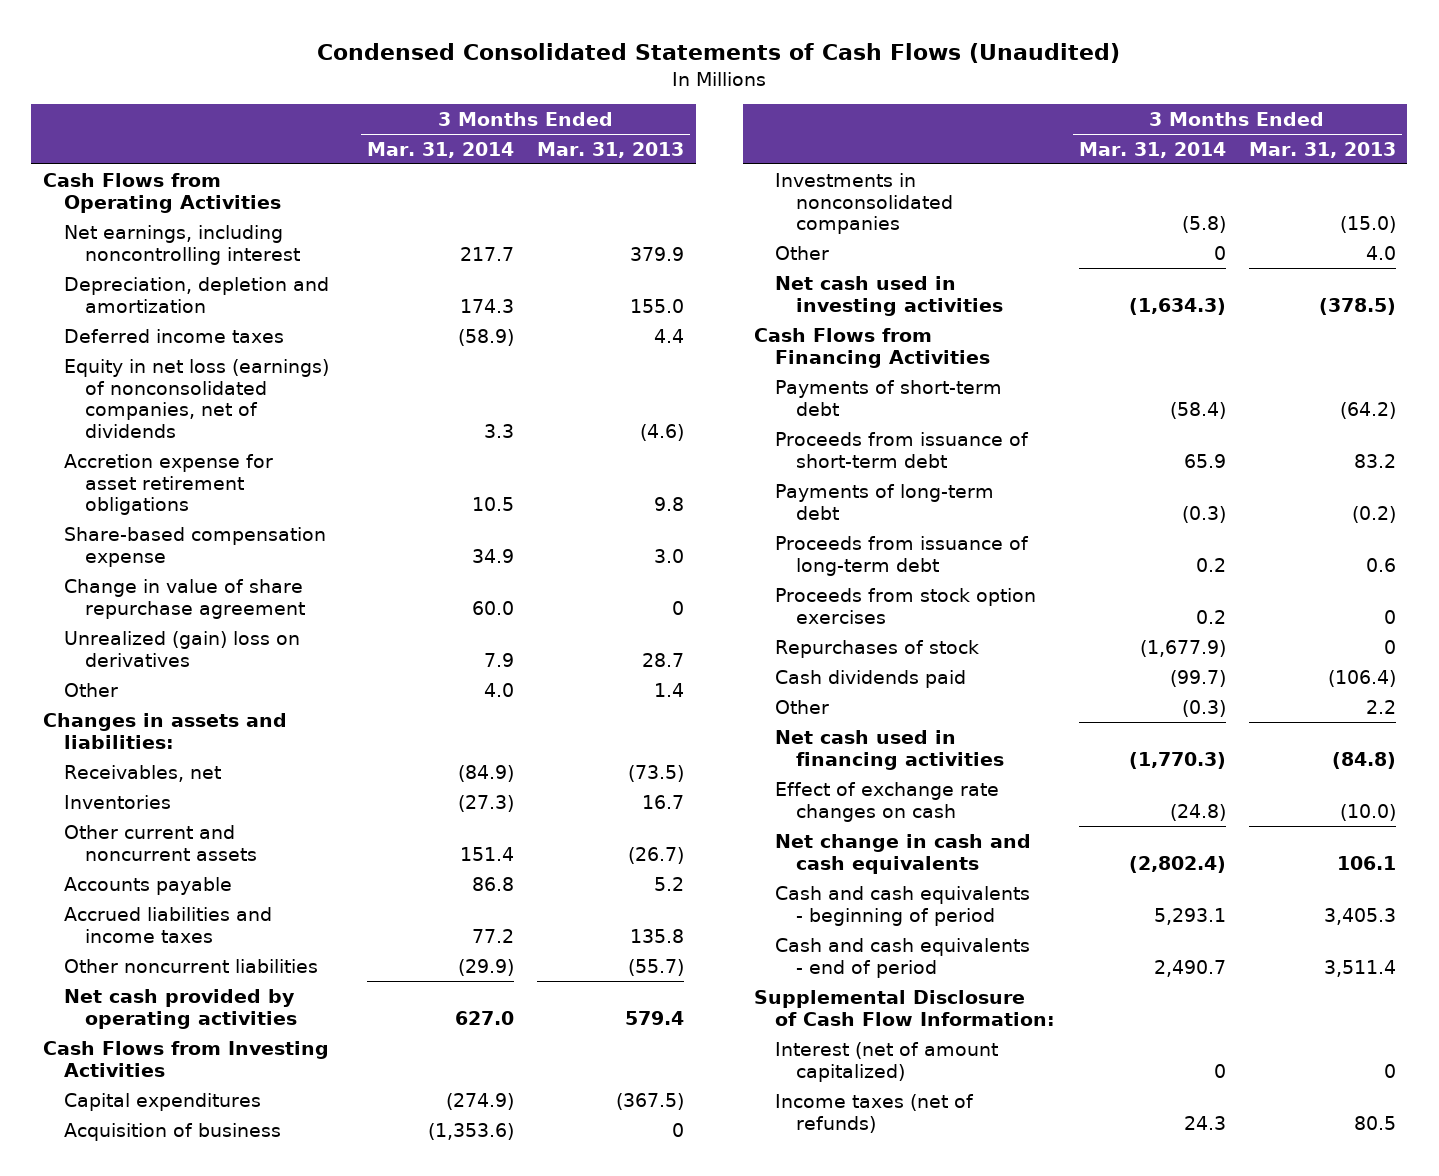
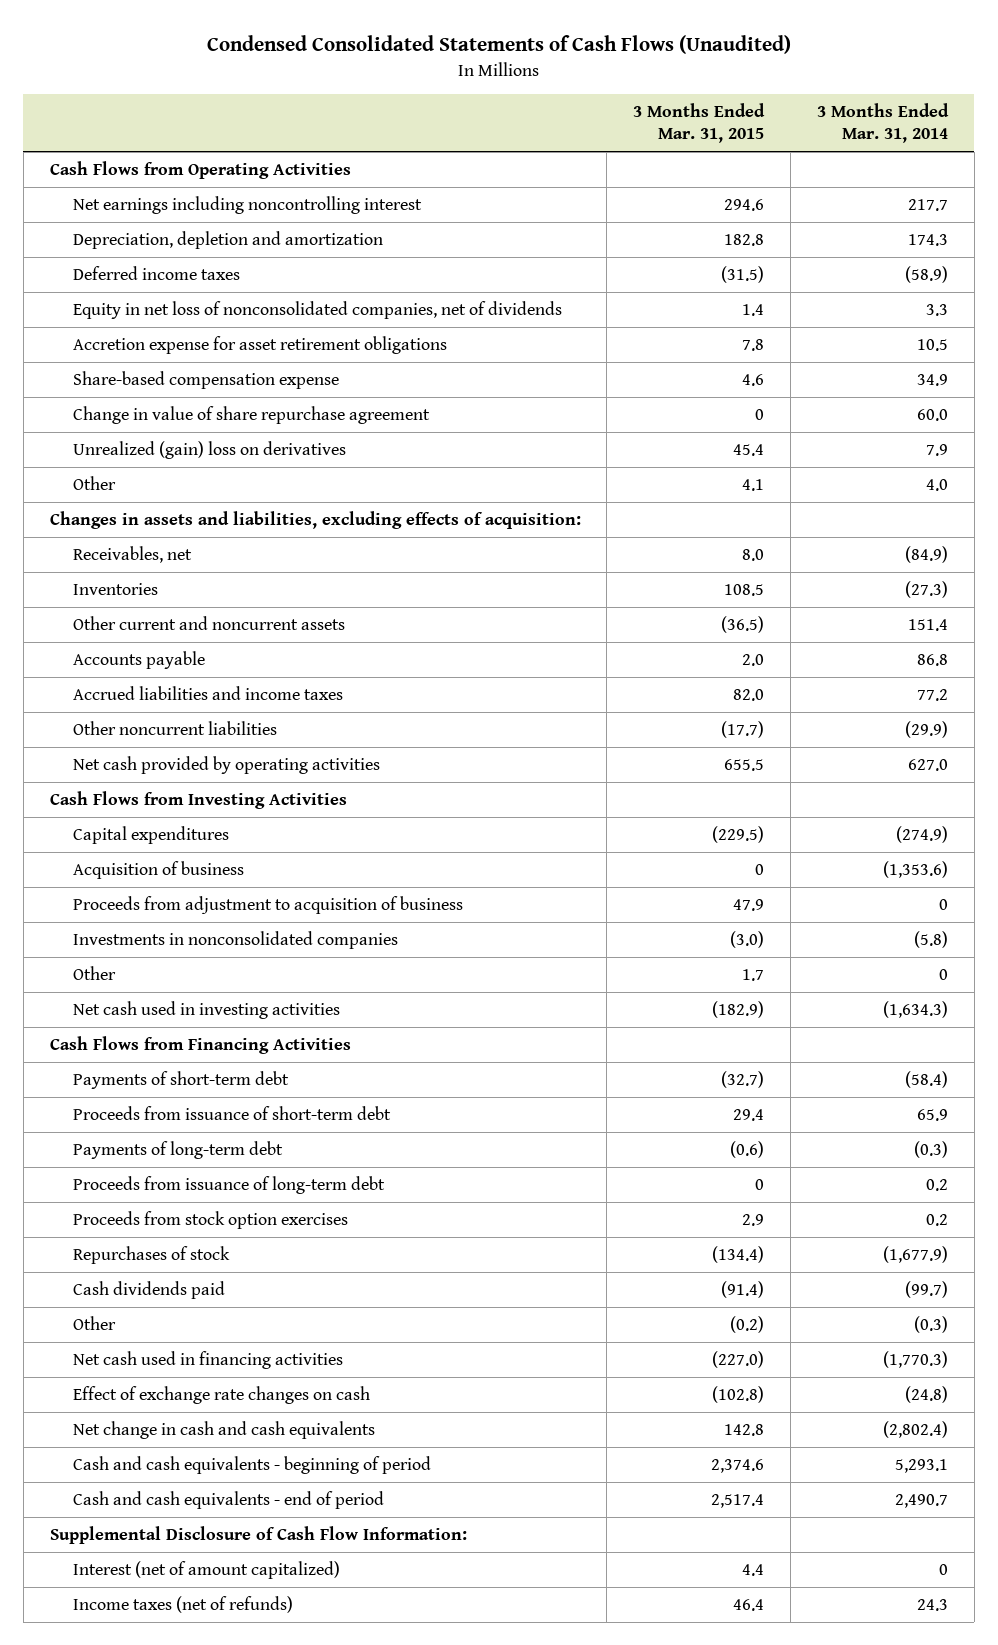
[537,141,685,158] Mar. 31, 2013 -> none
none -> [633,103,766,144] 3 Months Ended Mar. 31, 2015
[63,224,300,265] Net earnings, including noncontrolling interest -> [73,196,423,215] Net earnings including noncontrolling interest
[63,358,329,439] Equity in net loss (earnings) of nonconsolidated companies, net of dividends -> [73,301,563,320] Equity in net loss of nonconsolidated companies, net of dividends
[42,712,287,749] Changes in assets and liabilities: -> [49,511,581,530] Changes in assets and liabilities, excluding effects of acquisition:
none -> [73,896,464,915] Proceeds from adjustment to acquisition of business

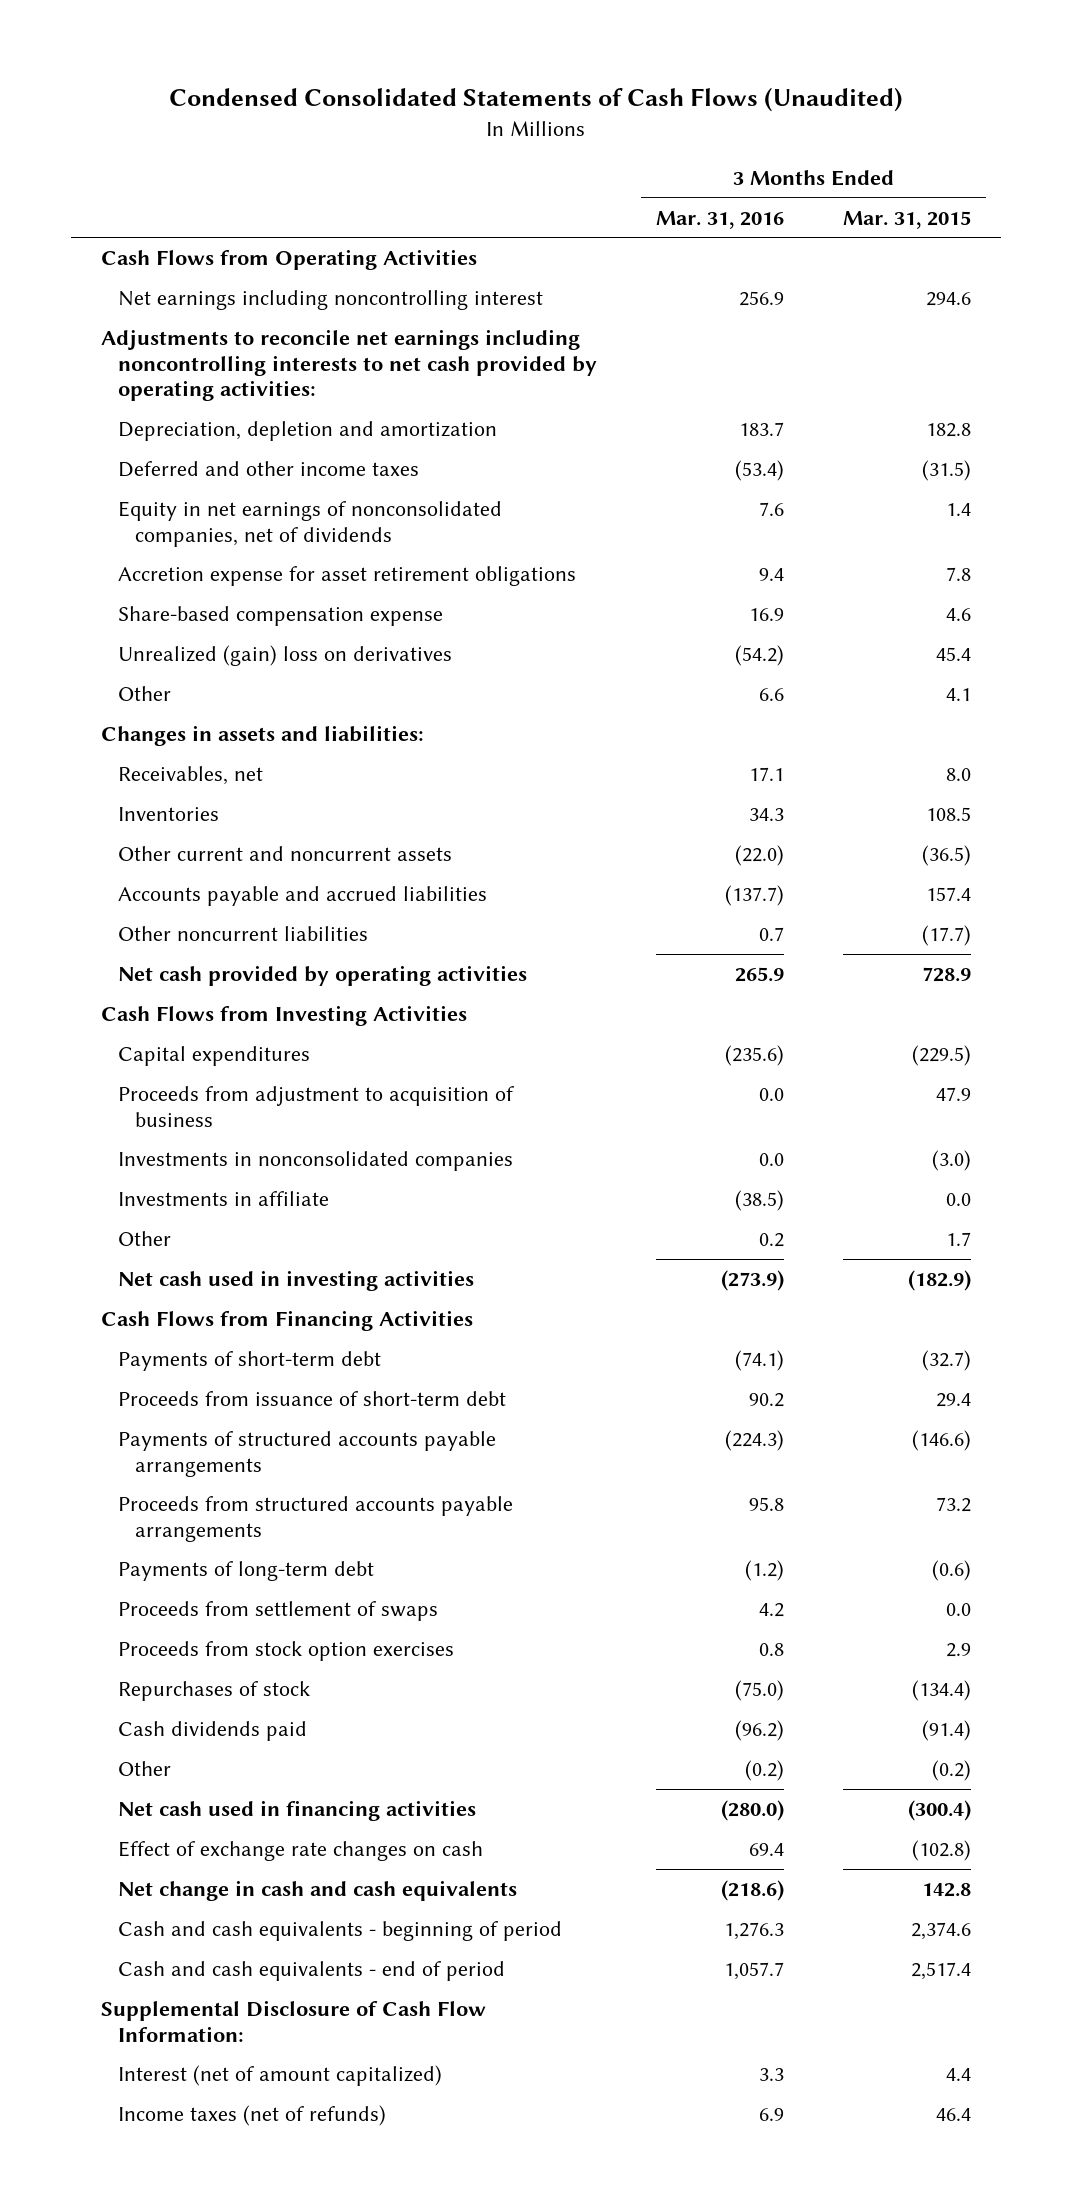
[816,103,949,144] 3 Months Ended Mar. 31, 2014 -> none
none -> [656,210,785,229] Mar. 31, 2016
none -> [101,329,598,402] Adjustments to reconcile net earnings including noncontrolling interests to net cash provided by operating activities:
[73,266,241,281] Deferred income taxes -> [118,461,420,478] Deferred and other income taxes
[73,301,563,320] Equity in net loss of nonconsolidated companies, net of dividends -> [118,501,503,547] Equity in net earnings of nonconsolidated companies, net of dividends
[73,406,431,425] Change in value of share repurchase agreement -> none
[49,511,581,530] Changes in assets and liabilities, excluding effects of acquisition: -> [101,725,425,747] Changes in assets and liabilities:
[73,651,206,670] Accounts payable -> none
[73,686,344,701] Accrued liabilities and income taxes -> none
none -> [118,886,488,907] Accounts payable and accrued liabilities
[724,759,765,772] 655.5 -> [922,967,972,983] 728.9
[73,861,245,880] Acquisition of business -> none
none -> [118,1191,330,1207] Investments in affiliate
none -> [118,1431,497,1477] Payments of structured accounts payable arrangements
none -> [118,1496,514,1542] Proceeds from structured accounts payable arrangements
[73,1176,386,1195] Proceeds from issuance of long-term debt -> none
none -> [118,1601,439,1622] Proceeds from settlement of swaps
[712,1351,765,1369] (227.0) -> [908,1800,972,1822] (300.4)

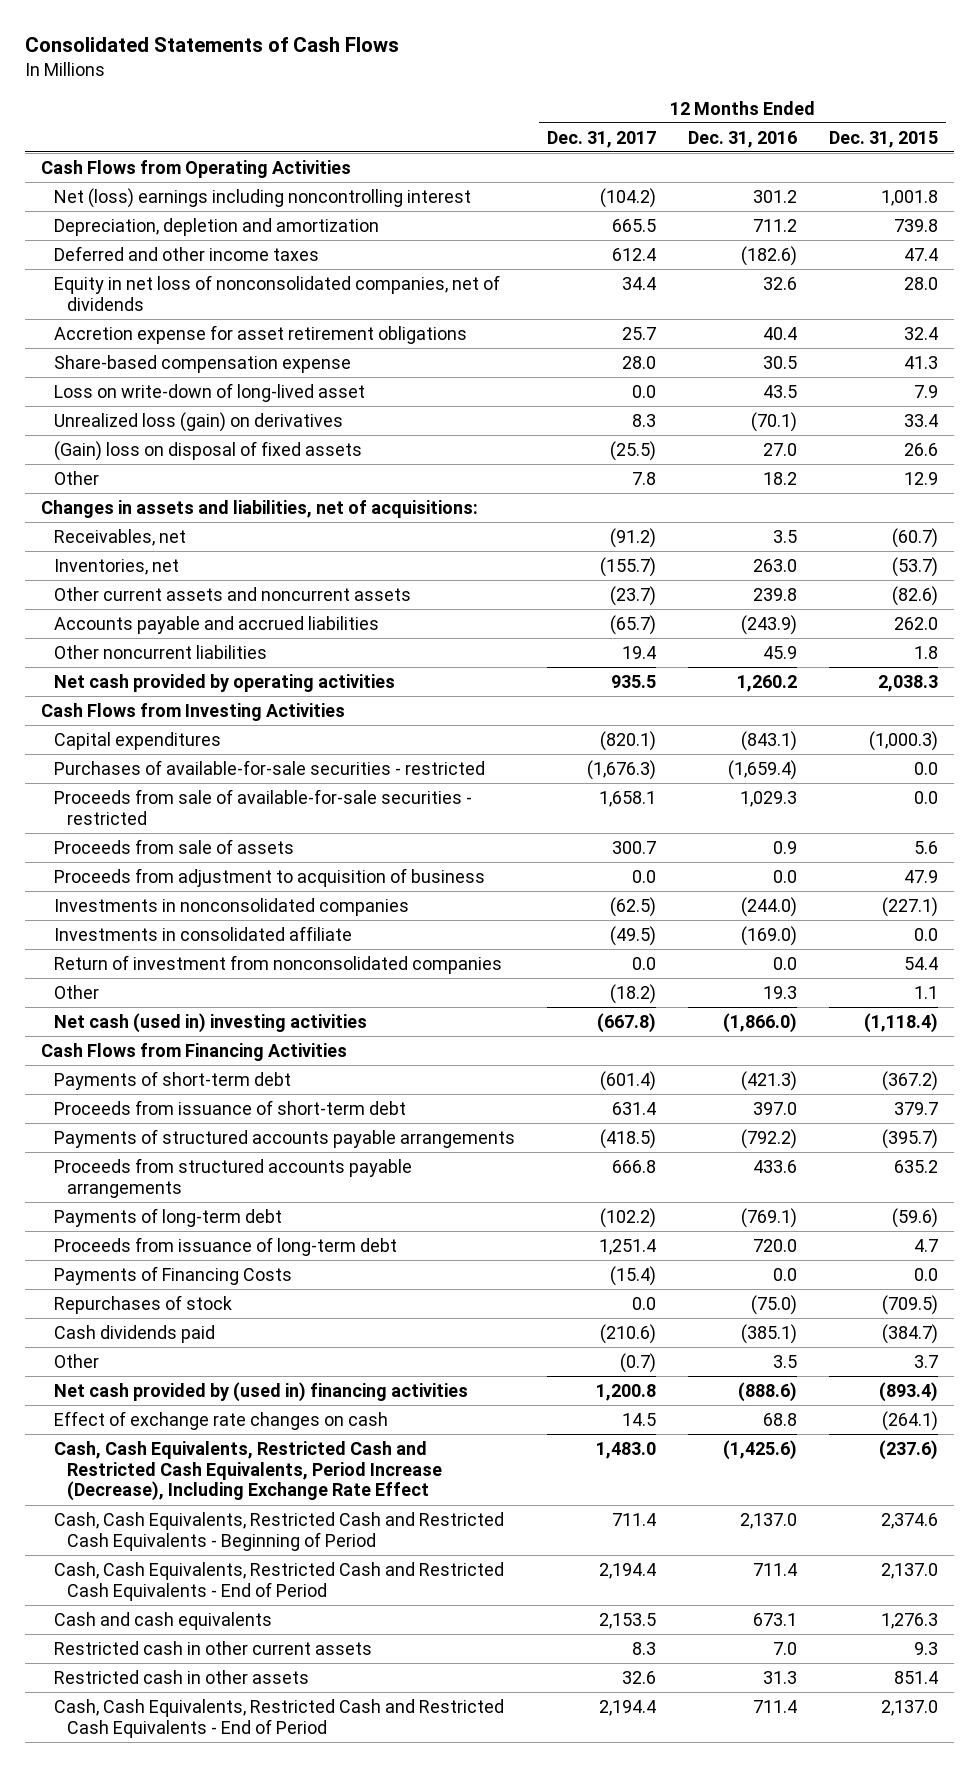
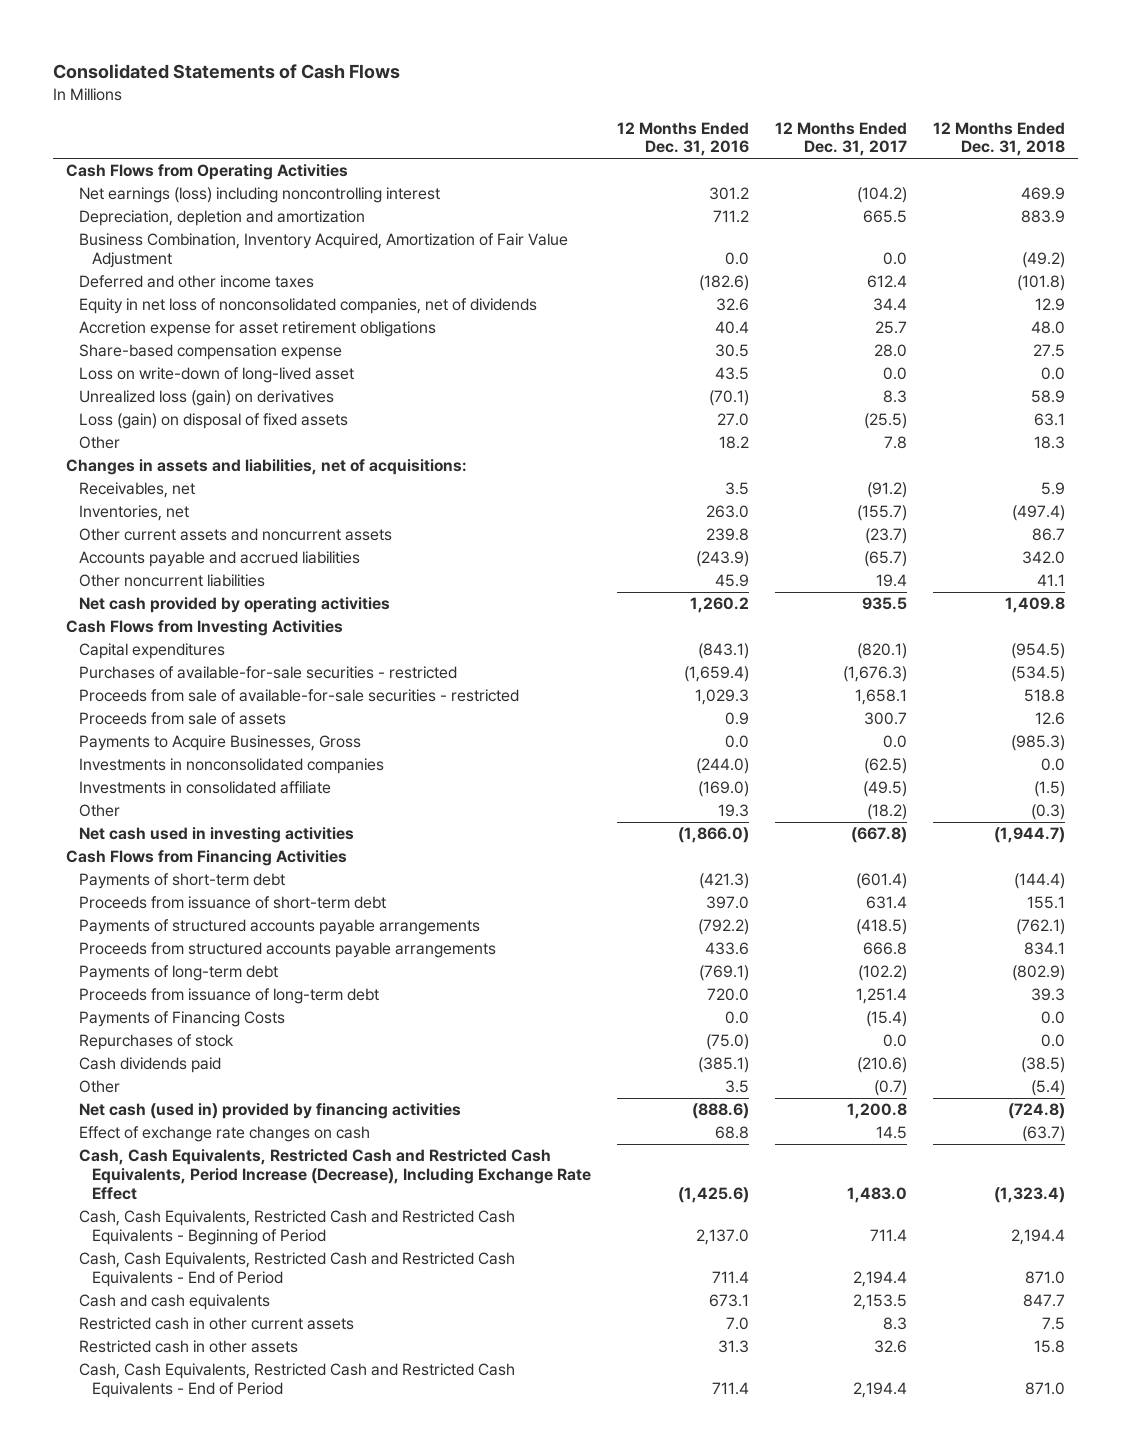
[829,130,939,148] Dec. 31, 2015 -> none
none -> [933,121,1066,157] 12 Months Ended Dec. 31, 2018
[53,187,471,208] Net (loss) earnings including noncontrolling interest -> [78,187,440,204] Net earnings (loss) including noncontrolling interest
none -> [78,233,568,269] Business Combination, Inventory Acquired, Amortization of Fair Value Adjustment
[53,440,362,461] (Gain) loss on disposal of fixed assets -> [78,413,348,430] Loss (gain) on disposal of fixed assets
[53,867,485,887] Proceeds from adjustment to acquisition of business -> none
none -> [78,735,361,752] Payments to Acquire Businesses, Gross
[53,954,502,974] Return of investment from nonconsolidated companies -> none
[53,1012,367,1033] Net cash (used in) investing activities -> [78,827,354,844] Net cash used in investing activities
[53,1381,468,1402] Net cash provided by (used in) financing activities -> [78,1103,461,1120] Net cash (used in) provided by financing activities

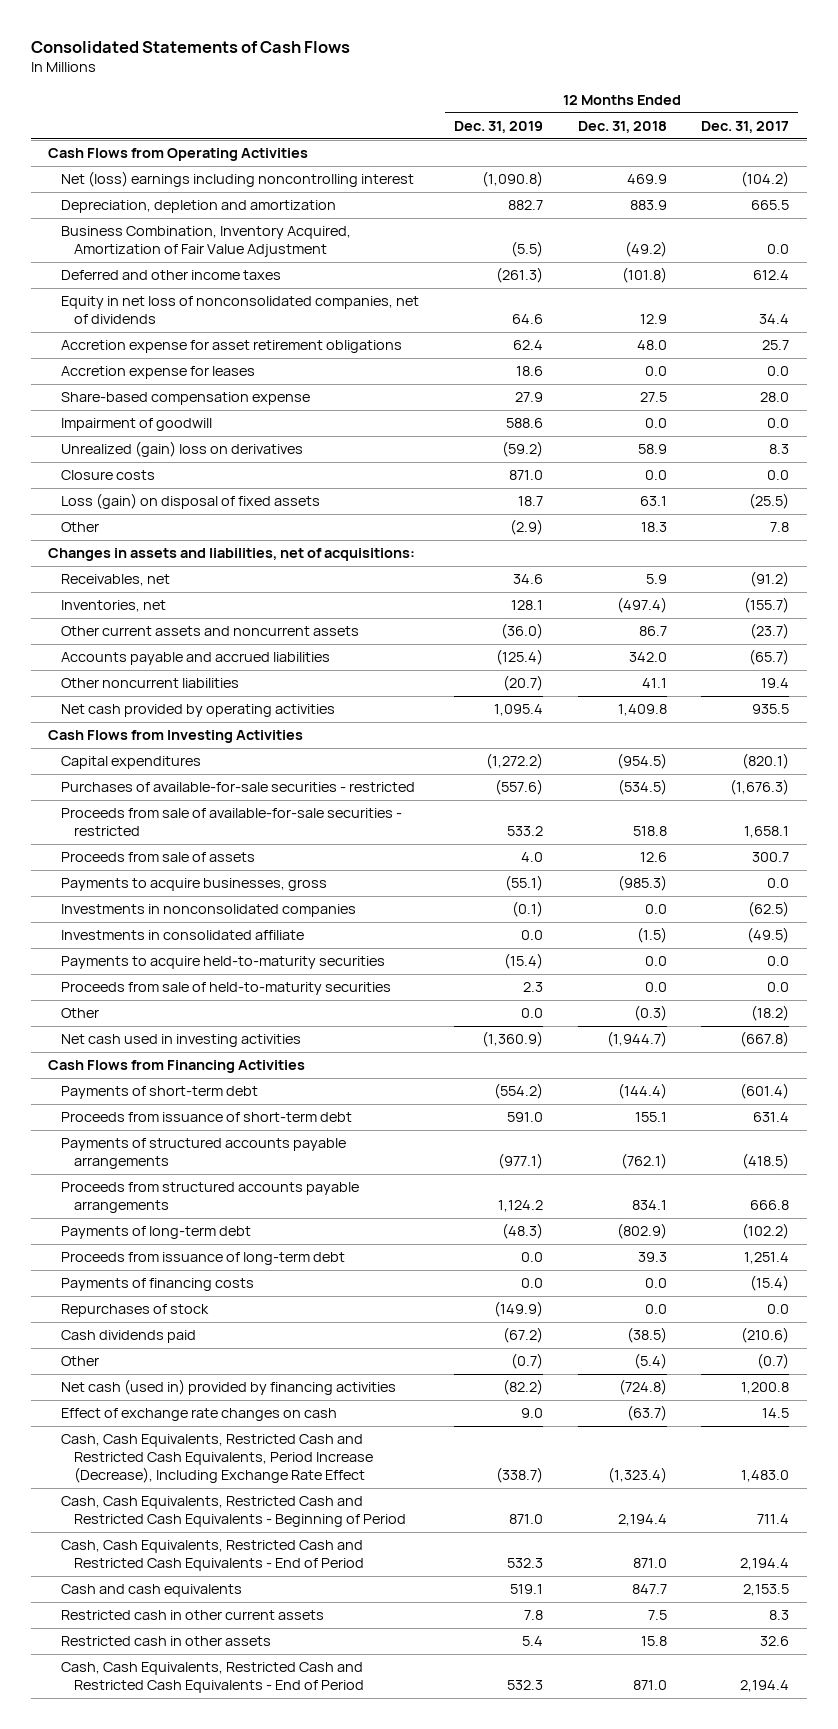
[616,121,749,157] 12 Months Ended Dec. 31, 2016 -> none
none -> [453,120,543,133] Dec. 31, 2019
[78,187,440,204] Net earnings (loss) including noncontrolling interest -> [60,171,414,188] Net (loss) earnings including noncontrolling interest
none -> [60,366,255,380] Accretion expense for leases
[78,367,354,384] Loss on write-down of long-lived asset -> [60,418,212,432] Impairment of goodwill
[78,390,334,407] Unrealized loss (gain) on derivatives -> [60,441,303,458] Unrealized (gain) loss on derivatives
none -> [60,470,155,481] Closure costs
[78,735,361,752] Payments to Acquire Businesses, Gross -> [60,878,327,892] Payments to acquire businesses, gross
none -> [60,956,385,970] Payments to acquire held-to-maturity securities
none -> [60,982,391,996] Proceeds from sale of held-to-maturity securities
[78,1011,285,1028] Payments of Financing Costs -> [60,1278,254,1292] Payments of financing costs

